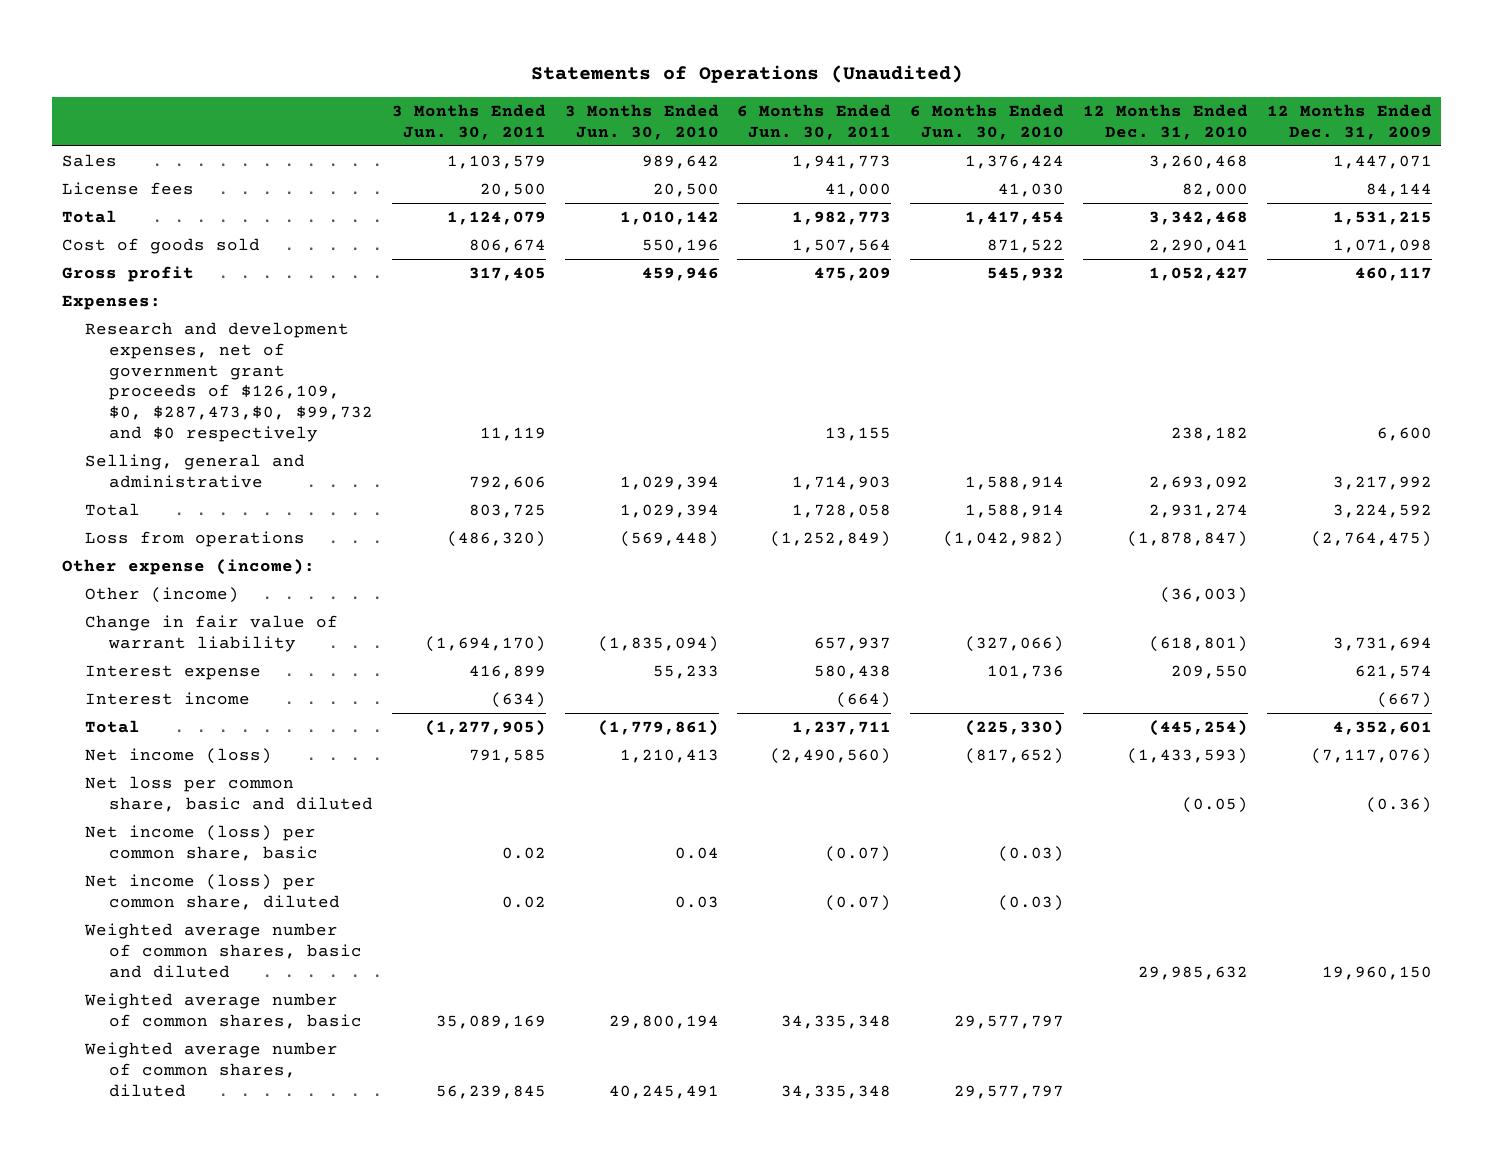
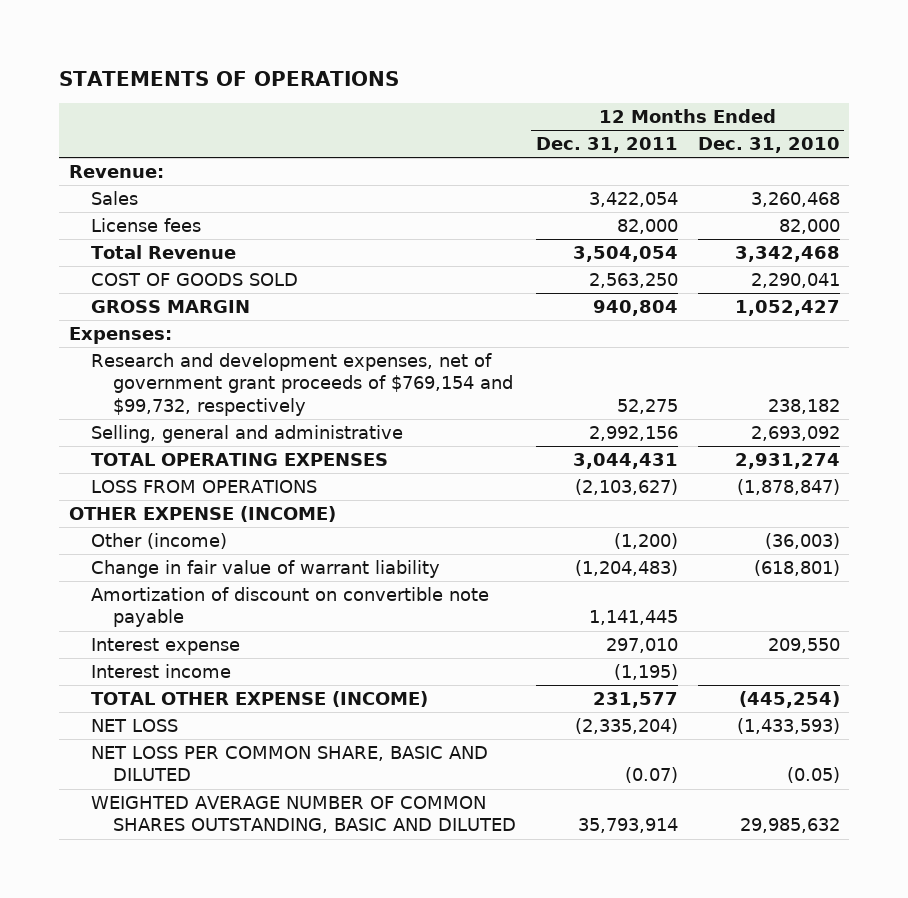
[530,65,963,84] Statements of Operations (Unaudited) -> [58,70,399,86] STATEMENTS OF OPERATIONS
[391,103,546,140] 3 Months Ended Jun. 30, 2011 -> none
[564,103,719,140] 3 Months Ended Jun. 30, 2010 -> none
[737,103,892,140] 6 Months Ended Jun. 30, 2011 -> none
[910,103,1065,140] 6 Months Ended Jun. 30, 2010 -> none
[1266,103,1432,140] 12 Months Ended Dec. 31, 2009 -> none
none -> [535,137,678,154] Dec. 31, 2011
none -> [68,164,164,178] Revenue:
[61,210,117,224] Total -> [90,244,236,259] Total Revenue
[61,238,260,255] Cost of goods sold -> [90,272,298,286] COST OF GOODS SOLD
[61,266,194,283] Gross profit -> [90,299,250,313] GROSS MARGIN
[85,322,374,442] Research and development expenses, net of government grant proceeds of $126,109, $0, $287,473,$0, $99,732 and $0 respectively -> [90,352,513,416] Research and development expenses, net of government grant proceeds of $769,154 and $99,732, respectively
[85,503,141,517] Total -> [90,452,388,466] TOTAL OPERATING EXPENSES
[85,531,306,548] Loss from operations -> [90,479,317,493] LOSS FROM OPERATIONS
[61,559,315,576] Other expense (income): -> [68,505,336,522] OTHER EXPENSE (INCOME)
none -> [90,586,489,628] Amortization of discount on convertible note payable
[85,825,319,861] Net income (loss) per common share, basic -> none
[85,874,341,910] Net income (loss) per common share, diluted -> none
[84,993,363,1029] Weighted average number of common shares, basic -> none
[84,1042,339,1097] Weighted average number of common shares, diluted -> none
[85,720,141,734] Total -> [90,690,428,707] TOTAL OTHER EXPENSE (INCOME)
[85,748,273,765] Net income (loss) -> [90,718,178,732] NET LOSS
[85,776,374,812] Net loss per common share, basic and diluted -> [90,745,488,782] NET LOSS PER COMMON SHARE, BASIC AND DILUTED
[84,923,363,978] Weighted average number of common shares, basic and diluted -> [90,795,516,834] WEIGHTED AVERAGE NUMBER OF COMMON SHARES OUTSTANDING, BASIC AND DILUTED

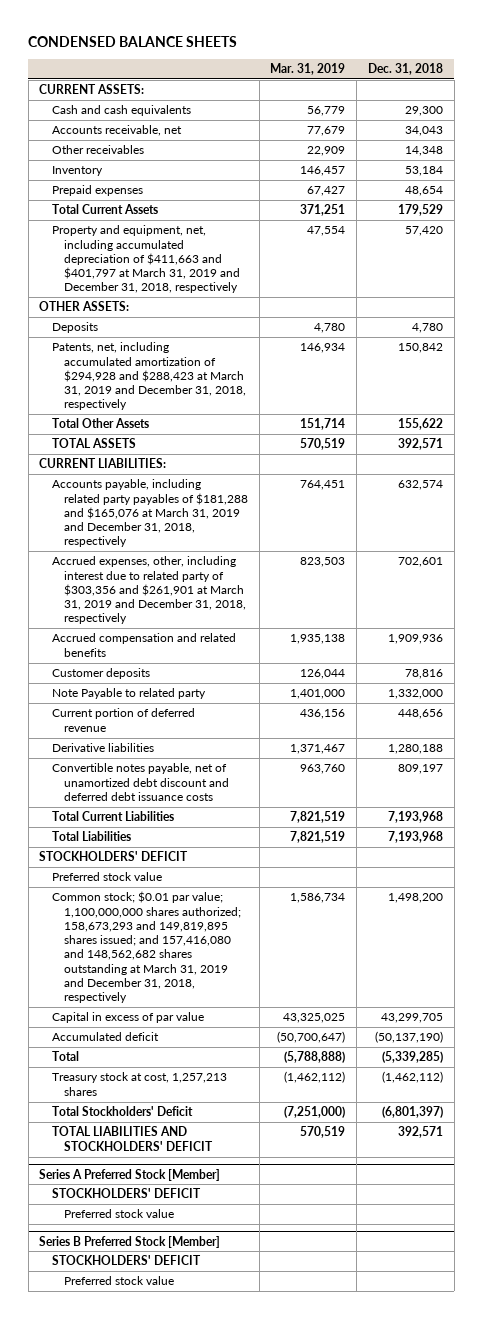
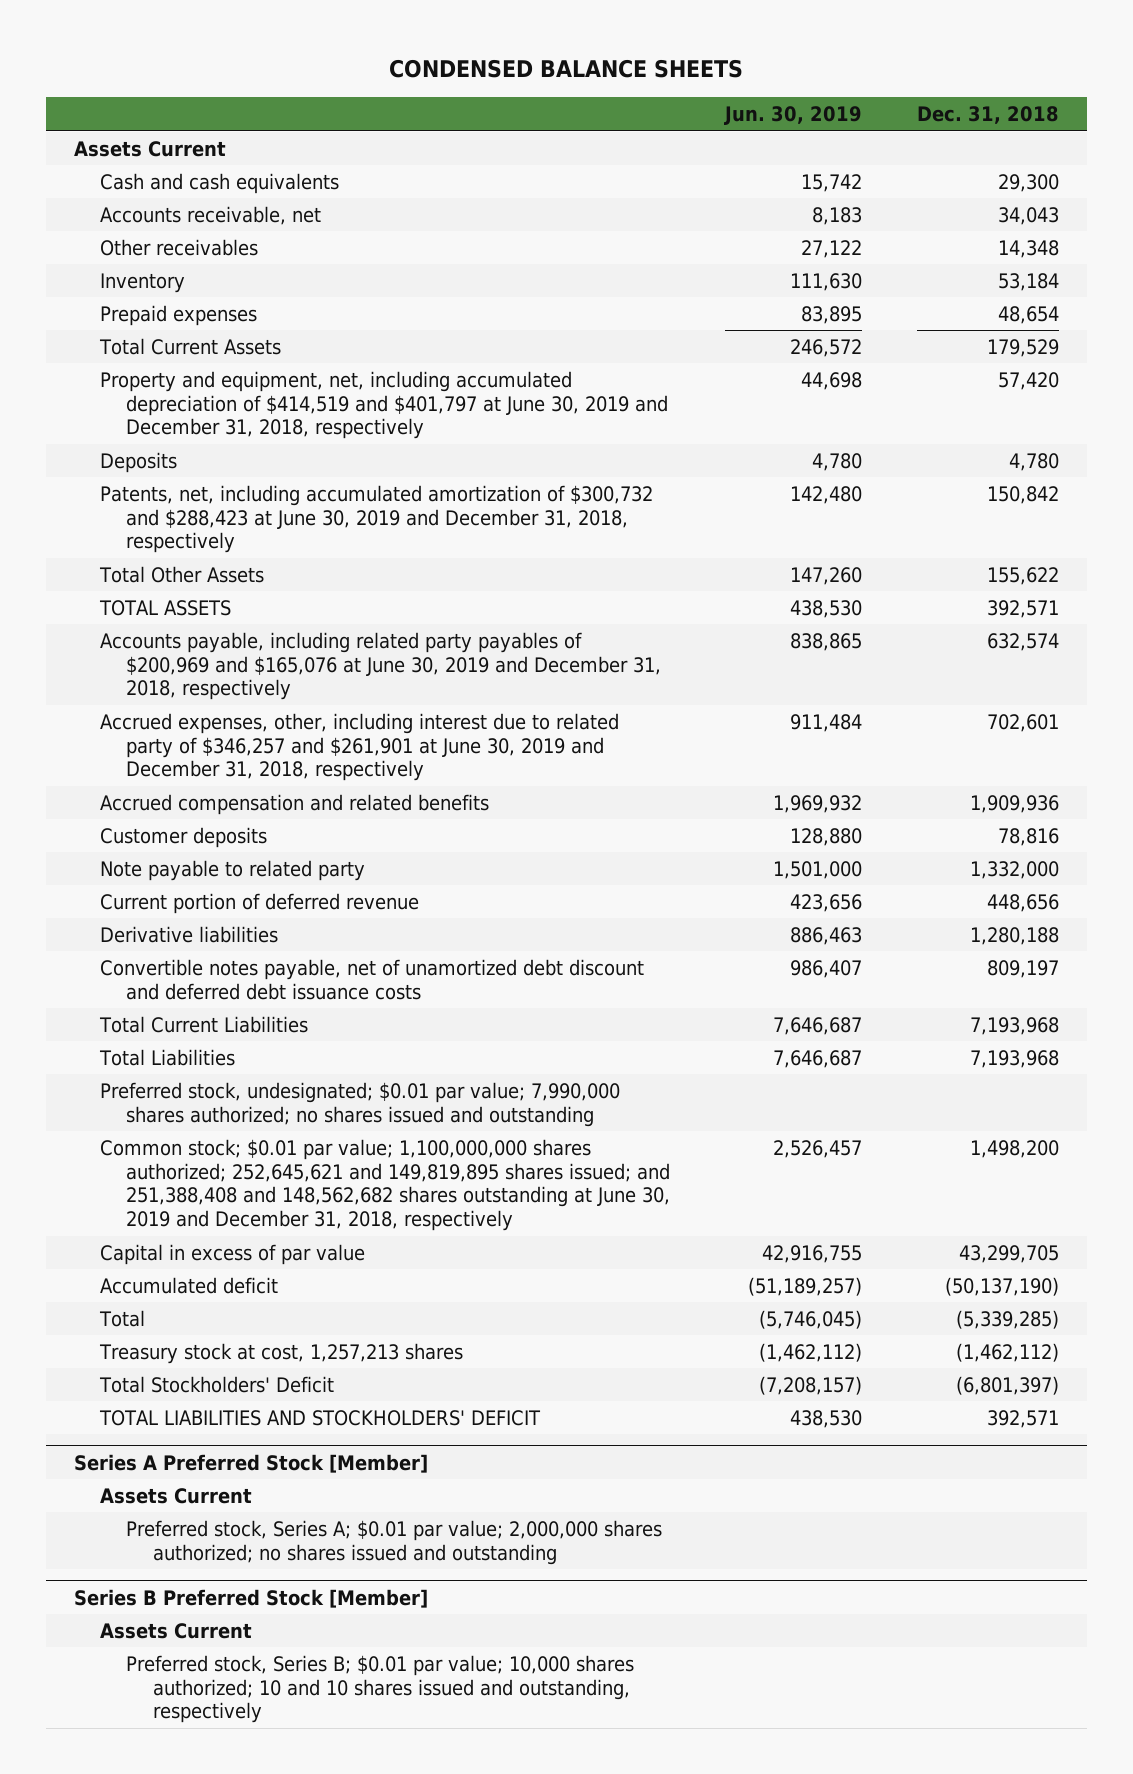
[270,63,346,76] Mar. 31, 2019 -> none
none -> [724,106,863,126] Jun. 30, 2019
[39,84,145,95] CURRENT ASSETS: -> [73,141,226,158] Assets Current
[39,301,130,312] OTHER ASSETS: -> none
[51,225,241,294] Property and equipment, net, including accumulated depreciation of $411,663 and $401,797 at March 31, 2019 and December 31, 2018, respectively -> [100,371,669,440] Property and equipment, net, including accumulated depreciation of $414,519 and $401,797 at June 30, 2019 and December 31, 2018, respectively
[51,342,247,411] Patents, net, including accumulated amortization of $294,928 and $288,423 at March 31, 2019 and December 31, 2018, respectively -> [100,485,654,554] Patents, net, including accumulated amortization of $300,732 and $288,423 at June 30, 2019 and December 31, 2018, respectively
[39,458,167,469] CURRENT LIABILITIES: -> none
[51,479,249,548] Accounts payable, including related party payables of $181,288 and $165,076 at March 31, 2019 and December 31, 2018, respectively -> [100,632,662,701] Accounts payable, including related party payables of $200,969 and $165,076 at June 30, 2019 and December 31, 2018, respectively
[51,556,247,625] Accrued expenses, other, including interest due to related party of $303,356 and $261,901 at March 31, 2019 and December 31, 2018, respectively -> [100,713,620,782] Accrued expenses, other, including interest due to related party of $346,257 and $261,901 at June 30, 2019 and December 31, 2018, respectively
[51,688,206,700] Note Payable to related party -> [100,860,366,882] Note payable to related party
[39,851,189,862] STOCKHOLDERS' DEFICIT -> none
[51,872,162,882] Preferred stock value -> [100,1082,621,1127] Preferred stock, undesignated; $0.01 par value; 7,990,000 shares authorized; no shares issued and outstanding
[51,891,242,1004] Common stock; $0.01 par value; 1,100,000,000 shares authorized; 158,673,293 and 149,819,895 shares issued; and 157,416,080 and 148,562,682 shares outstanding at March 31, 2019 and December 31, 2018, respectively -> [100,1139,671,1232] Common stock; $0.01 par value; 1,100,000,000 shares authorized; 252,645,621 and 149,819,895 shares issued; and 251,388,408 and 148,562,682 shares outstanding at June 30, 2019 and December 31, 2018, respectively
[51,1188,201,1199] STOCKHOLDERS' DEFICIT -> none
[64,1209,175,1219] Preferred stock value -> none
none -> [100,1488,253,1505] Assets Current
none -> [126,1520,663,1565] Preferred stock, Series A; $0.01 par value; 2,000,000 shares authorized; no shares issued and outstanding
[51,1255,201,1266] STOCKHOLDERS' DEFICIT -> none
[64,1276,175,1286] Preferred stock value -> none
none -> [100,1623,253,1640] Assets Current
none -> [126,1655,635,1724] Preferred stock, Series B; $0.01 par value; 10,000 shares authorized; 10 and 10 shares issued and outstanding, respectively

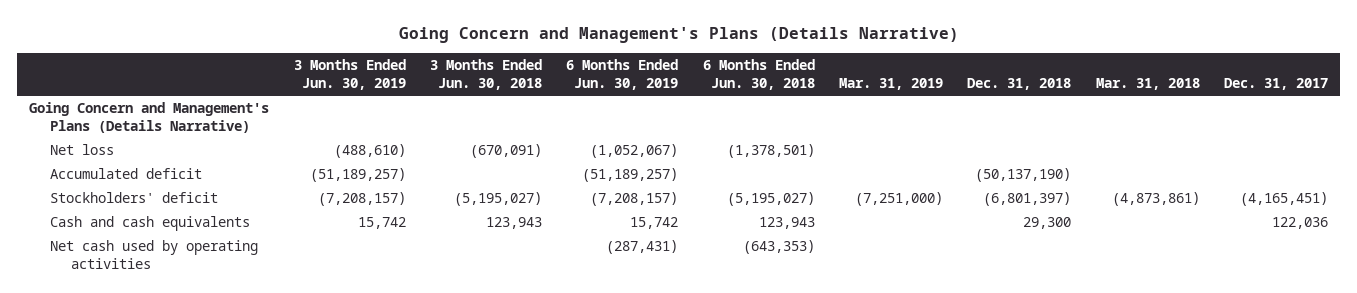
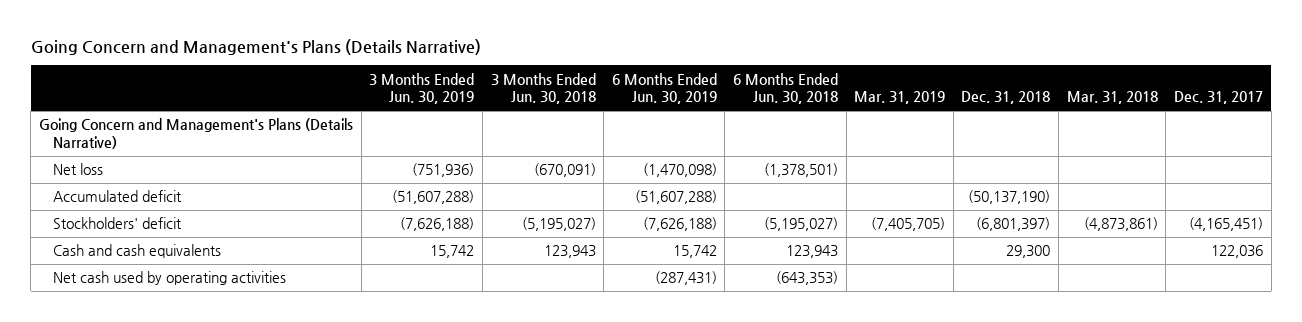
[333,144,406,159] (488,610) -> [412,163,475,178] (751,936)
[590,144,679,159] (1,052,067) -> [642,163,717,178] (1,470,098)
[309,168,406,183] (51,189,257) -> [392,190,475,205] (51,607,288)
[582,168,679,183] (51,189,257) -> [634,190,717,205] (51,607,288)
[317,192,406,207] (7,208,157) -> [400,217,475,232] (7,626,188)
[590,192,679,207] (7,208,157) -> [642,217,717,232] (7,626,188)
[855,192,944,207] (7,251,000) -> [871,217,946,232] (7,405,705)

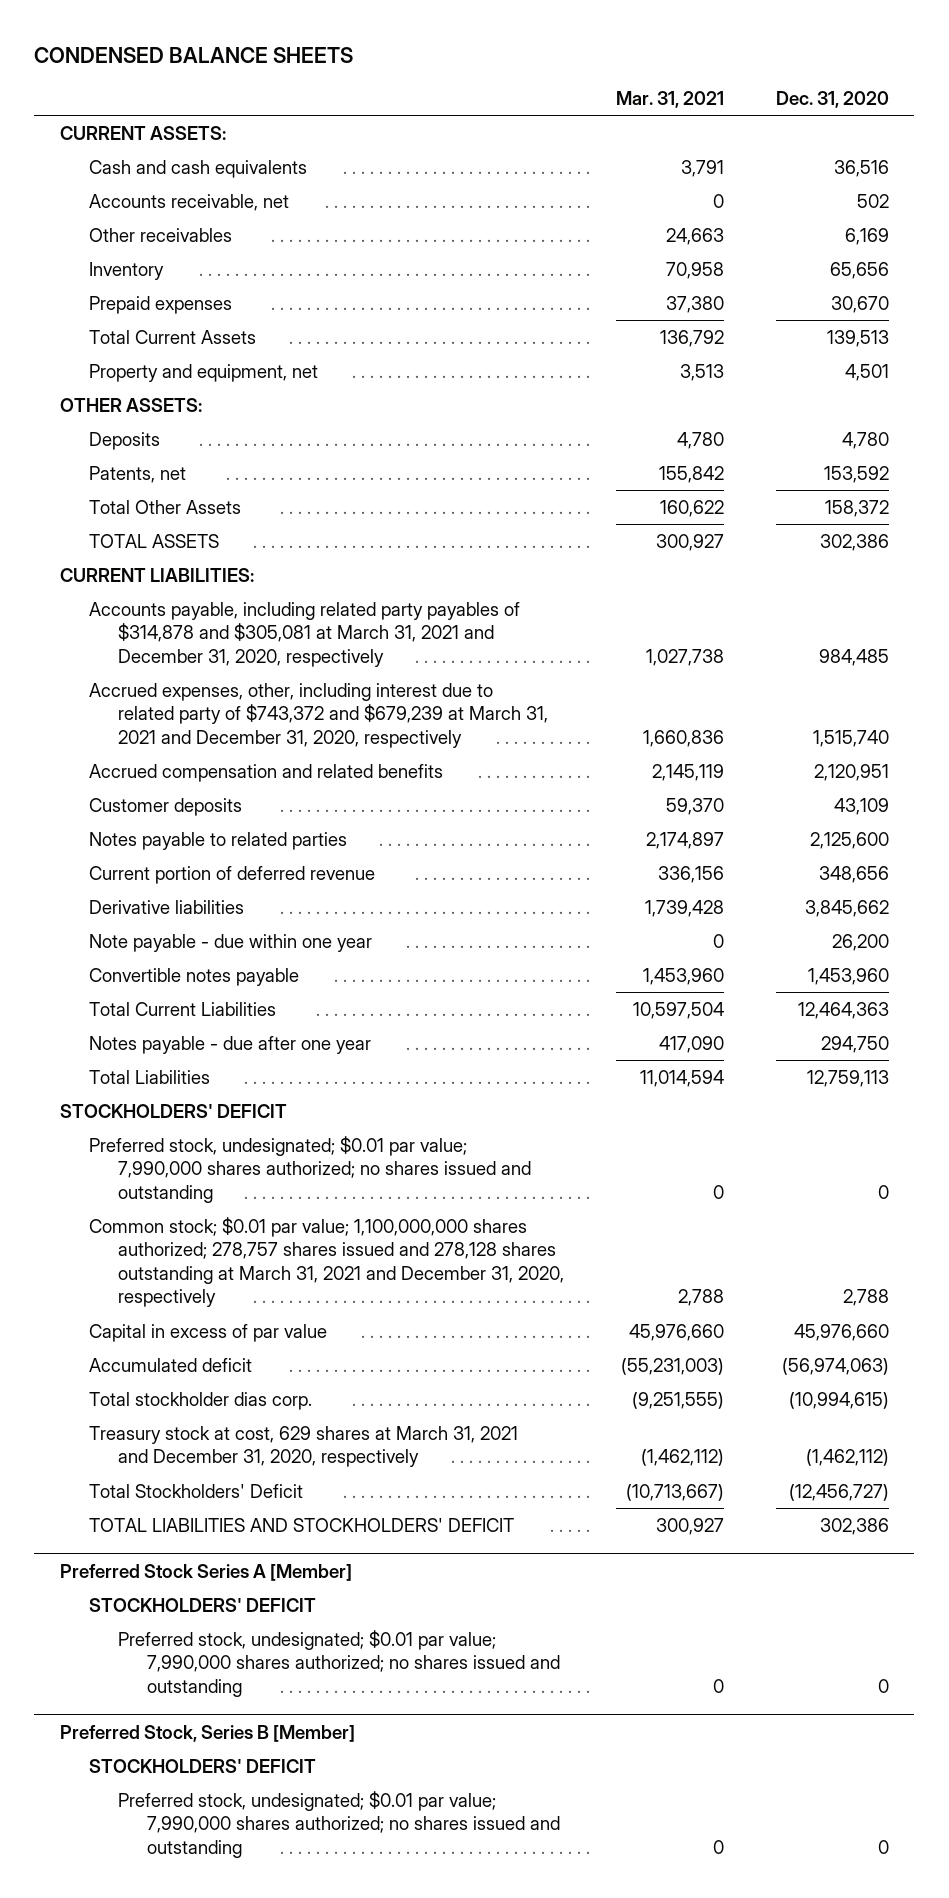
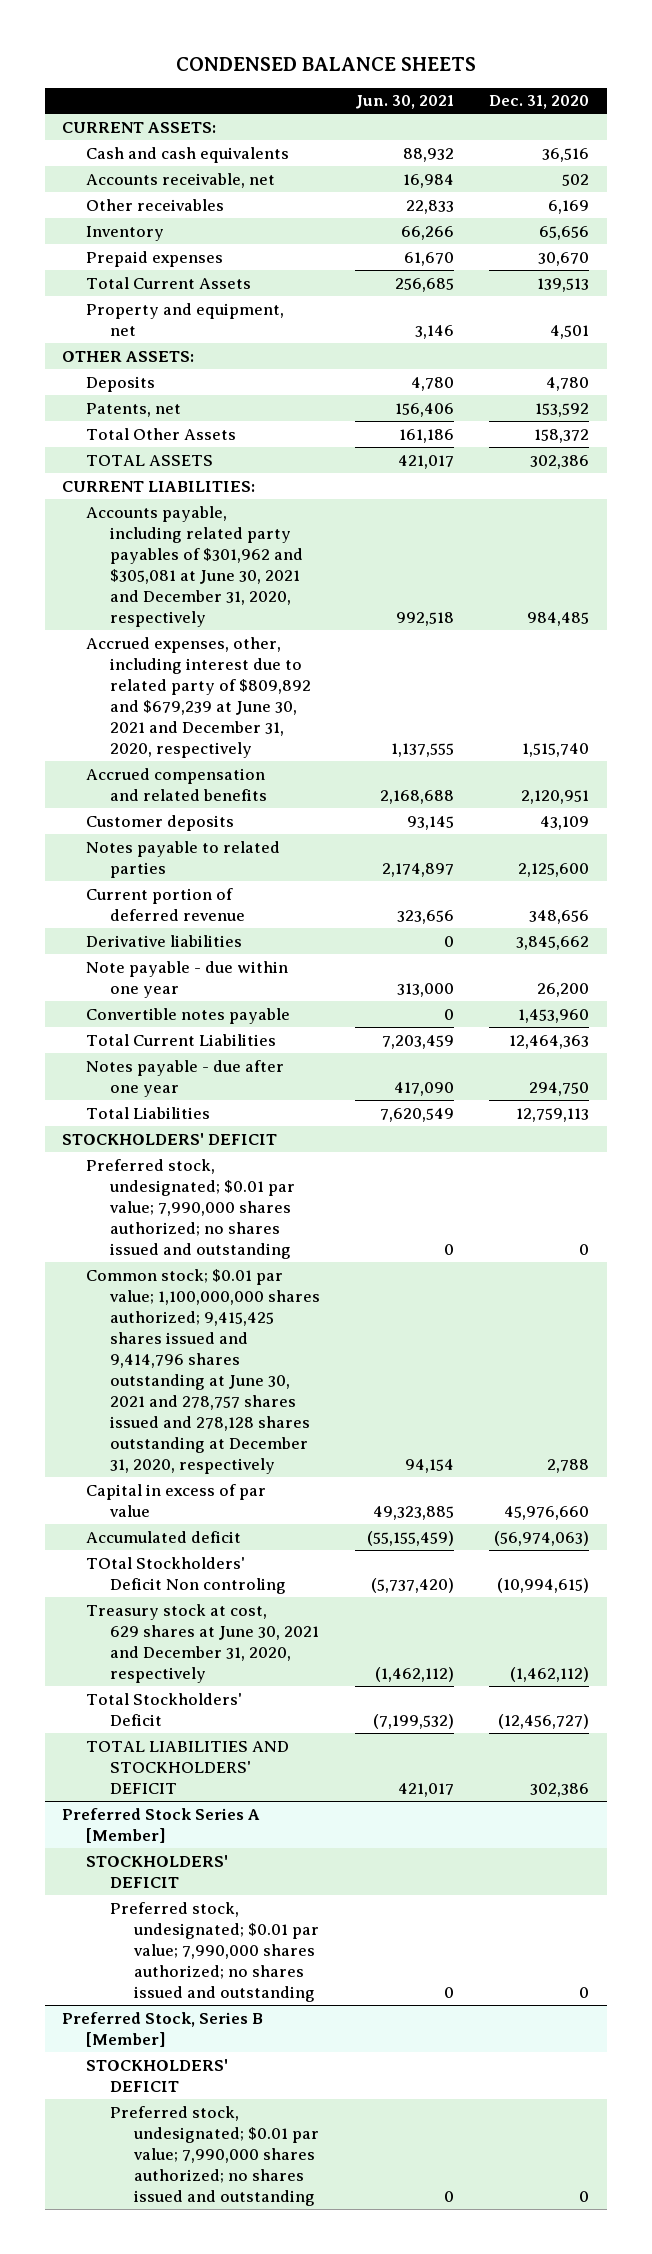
[615,90,724,108] Mar. 31, 2021 -> none
none -> [355,95,455,110] Jun. 30, 2021
[89,601,521,667] Accounts payable, including related party payables of $314,878 and $305,081 at March 31, 2021 and December 31, 2020, respectively -> [86,505,304,628] Accounts payable, including related party payables of $301,962 and $305,081 at June 30, 2021 and December 31, 2020, respectively
[89,682,549,748] Accrued expenses, other, including interest due to related party of $743,372 and $679,239 at March 31, 2021 and December 31, 2020, respectively -> [86,636,312,759] Accrued expenses, other, including interest due to related party of $809,892 and $679,239 at June 30, 2021 and December 31, 2020, respectively
[89,1216,565,1308] Common stock; $0.01 par value; 1,100,000,000 shares authorized; 278,757 shares issued and 278,128 shares outstanding at March 31, 2021 and December 31, 2020, respectively -> [86,1268,321,1475] Common stock; $0.01 par value; 1,100,000,000 shares authorized; 9,415,425 shares issued and 9,414,796 shares outstanding at June 30, 2021 and 278,757 shares issued and 278,128 shares outstanding at December 31, 2020, respectively
[89,1391,313,1410] Total stockholder dias corp. -> [86,1556,287,1594] TOtal Stockholders' Deficit Non controling
[89,1425,519,1468] Treasury stock at cost, 629 shares at March 31, 2021 and December 31, 2020, respectively -> [86,1603,320,1683] Treasury stock at cost, 629 shares at June 30, 2021 and December 31, 2020, respectively

